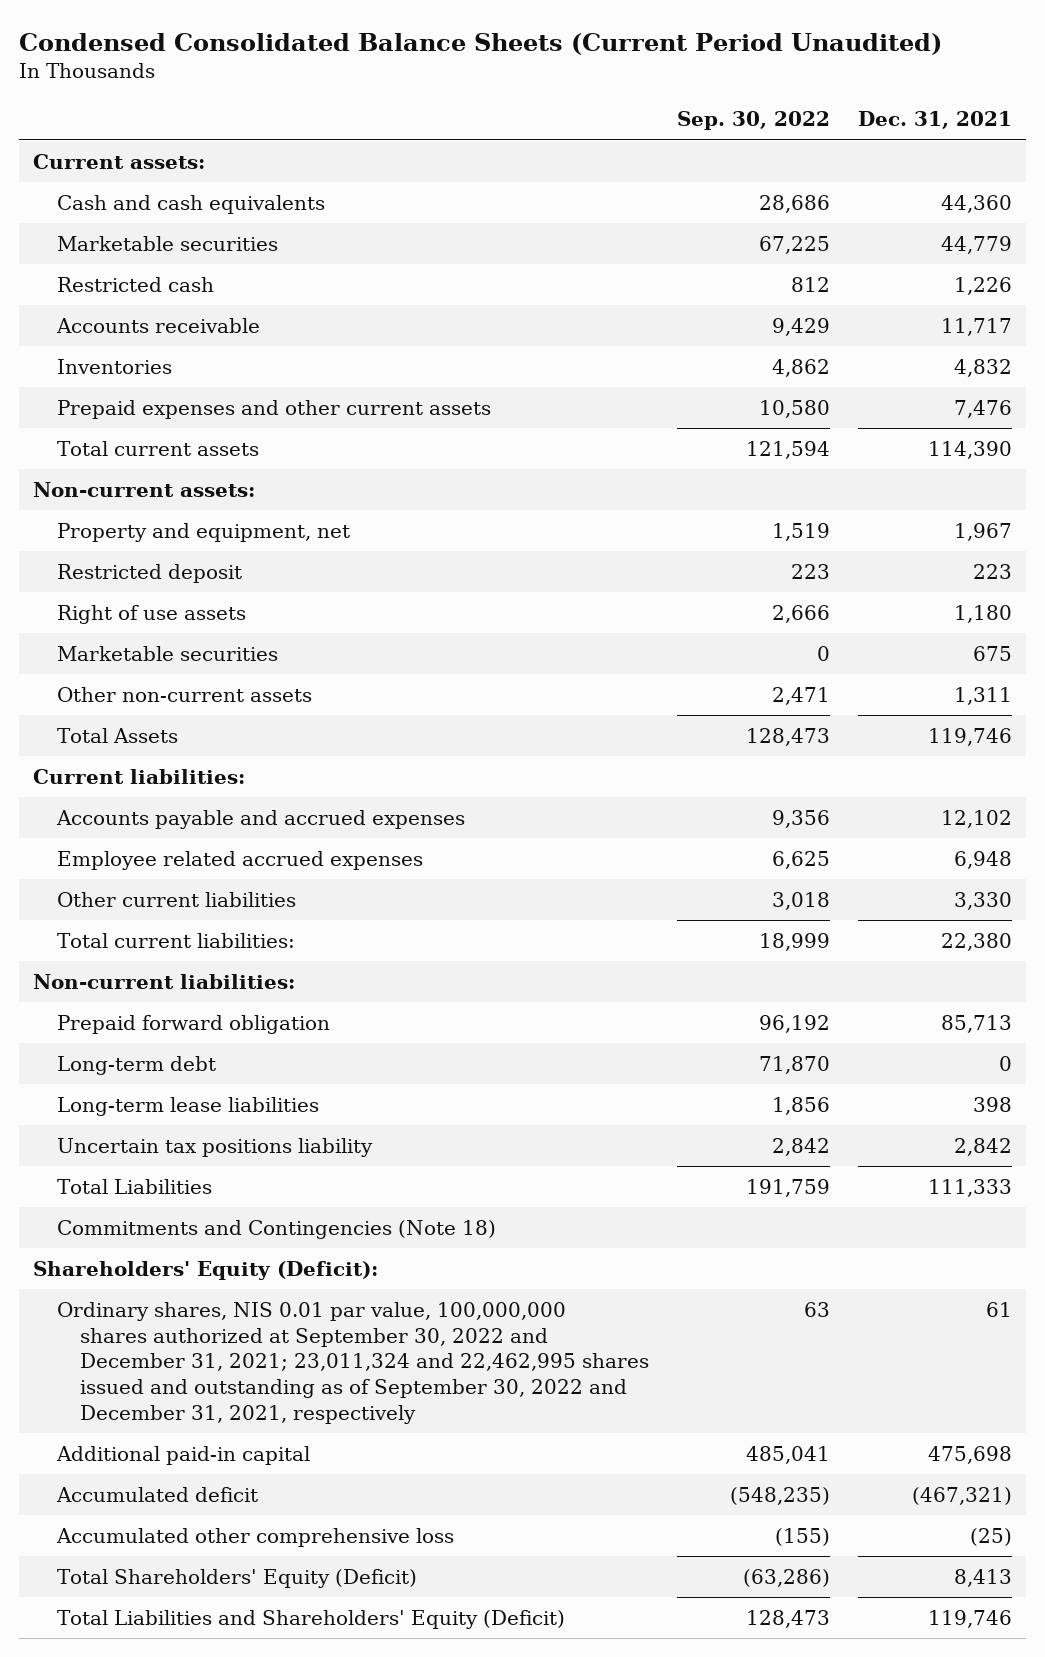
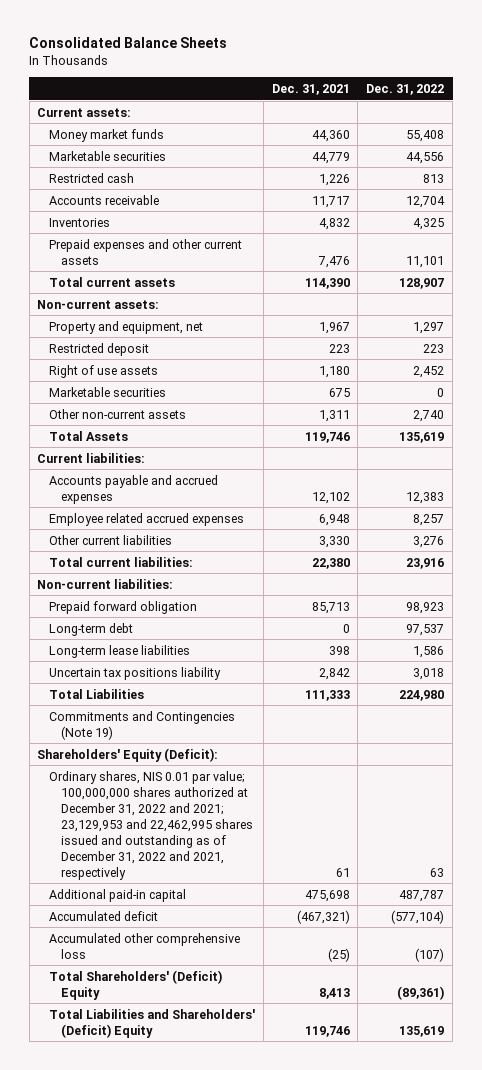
[19,32,943,55] Condensed Consolidated Balance Sheets (Current Period Unaudited) -> [29,37,228,49] Consolidated Balance Sheets
[676,111,830,131] Sep. 30, 2022 -> none
none -> [366,84,445,96] Dec. 31, 2022
[56,195,325,215] Cash and cash equivalents -> [49,128,165,142] Money market funds
[56,1220,496,1240] Commitments and Contingencies (Note 18) -> [49,710,236,740] Commitments and Contingencies (Note 19)
[56,1302,649,1424] Ordinary shares, NIS 0.01 par value, 100,000,000 shares authorized at September 30, 2022 and December 31, 2021; 23,011,324 and 22,462,995 shares issued and outstanding as of September 30, 2022 and December 31, 2021, respectively -> [49,770,253,880] Ordinary shares, NIS 0.01 par value; 100,000,000 shares authorized at December 31, 2022 and 2021; 23,129,953 and 22,462,995 shares issued and outstanding as of December 31, 2022 and 2021, respectively
[56,1569,417,1589] Total Shareholders' Equity (Deficit) -> [49,969,223,1000] Total Shareholders' (Deficit) Equity
[56,1610,565,1630] Total Liabilities and Shareholders' Equity (Deficit) -> [49,1008,256,1038] Total Liabilities and Shareholders' (Deficit) Equity

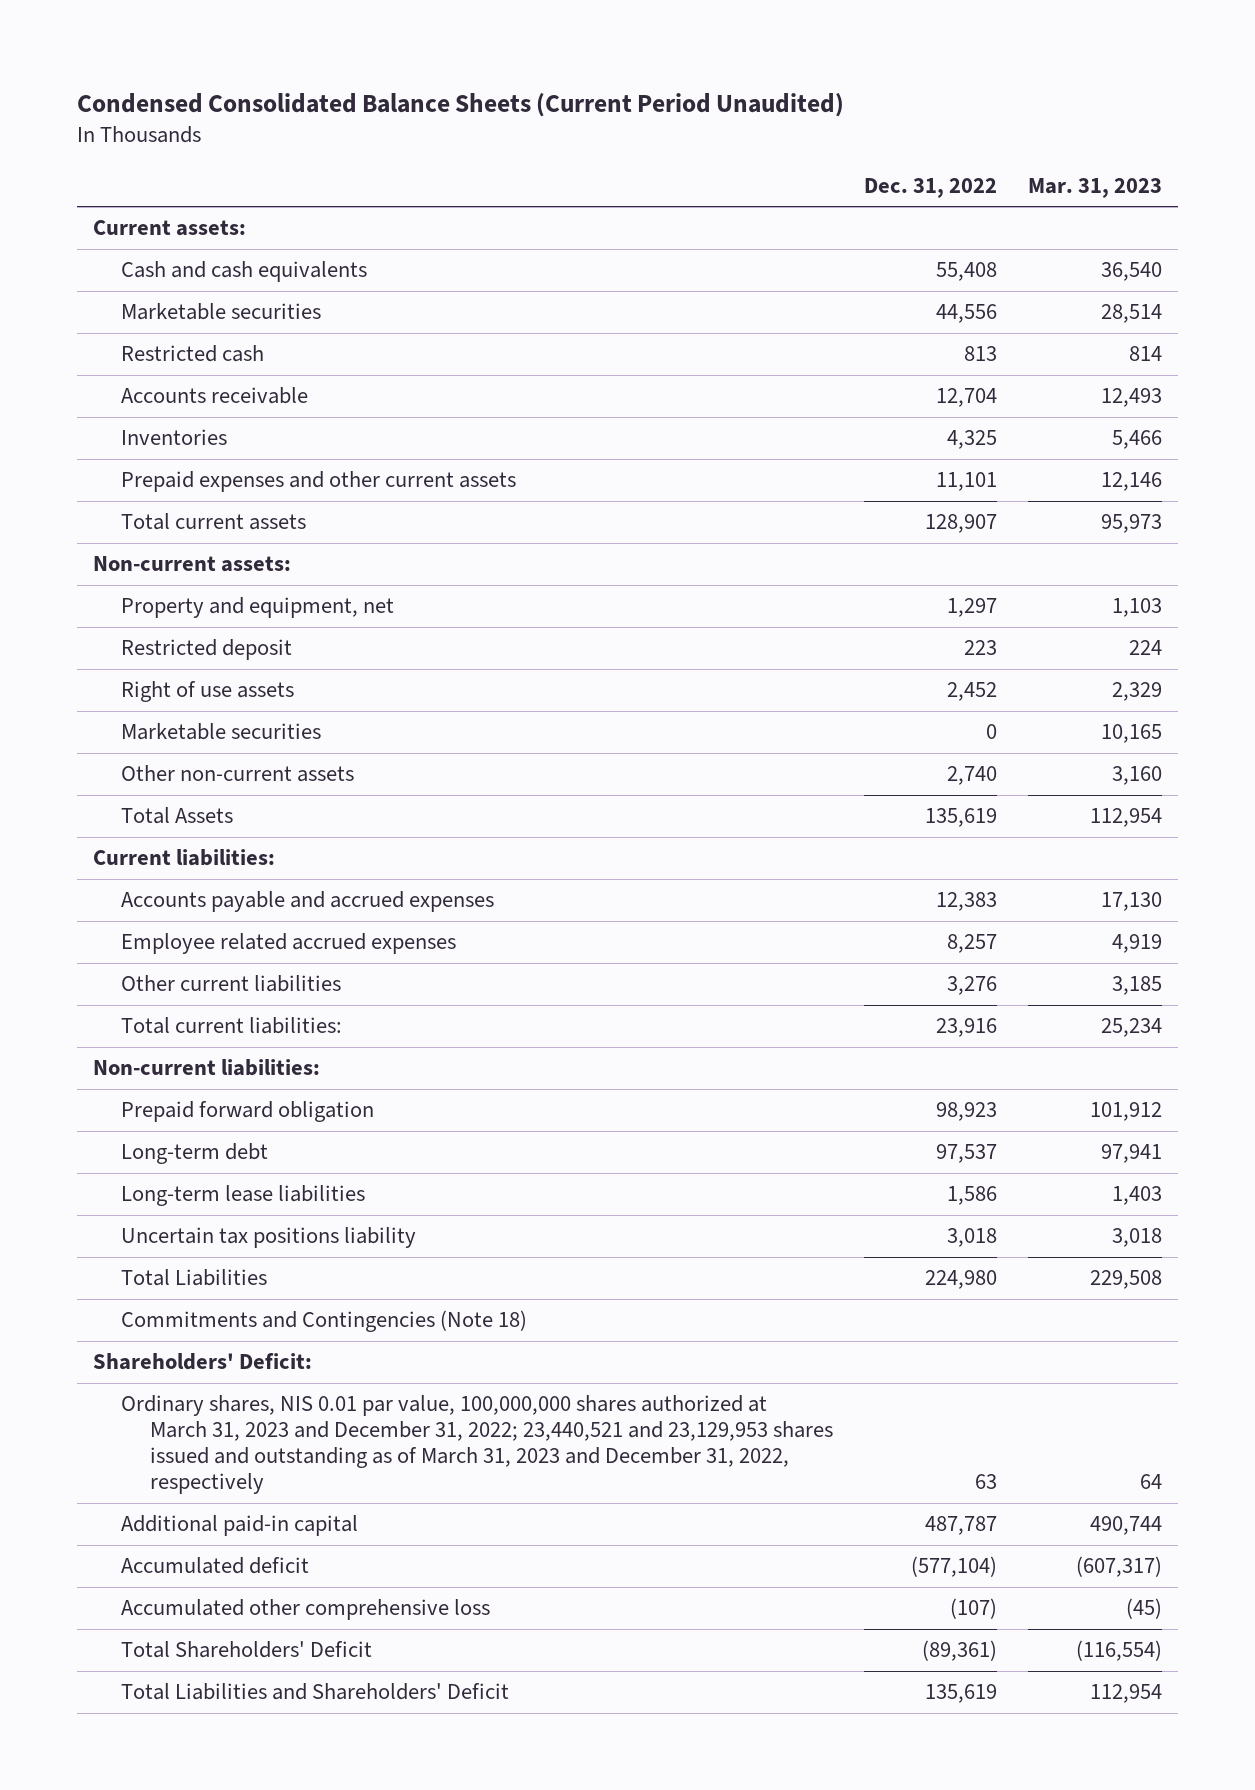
[29,37,228,49] Consolidated Balance Sheets -> [77,92,845,117] Condensed Consolidated Balance Sheets (Current Period Unaudited)
[271,84,350,96] Dec. 31, 2021 -> none
none -> [1028,177,1163,198] Mar. 31, 2023
[49,128,165,142] Money market funds -> [121,261,368,283] Cash and cash equivalents
[49,710,236,740] Commitments and Contingencies (Note 19) -> [121,1310,528,1333] Commitments and Contingencies (Note 18)
[37,747,219,762] Shareholders' Equity (Deficit): -> [92,1353,312,1371] Shareholders' Deficit:
[49,770,253,880] Ordinary shares, NIS 0.01 par value; 100,000,000 shares authorized at December 31, 2022 and 2021; 23,129,953 and 22,462,995 shares issued and outstanding as of December 31, 2022 and 2021, respectively -> [121,1395,833,1495] Ordinary shares, NIS 0.01 par value, 100,000,000 shares authorized at March 31, 2023 and December 31, 2022; 23,440,521 and 23,129,953 shares issued and outstanding as of March 31, 2023 and December 31, 2022, respectively
[49,969,223,1000] Total Shareholders' (Deficit) Equity -> [121,1641,373,1659] Total Shareholders' Deficit
[49,1008,256,1038] Total Liabilities and Shareholders' (Deficit) Equity -> [121,1683,510,1701] Total Liabilities and Shareholders' Deficit

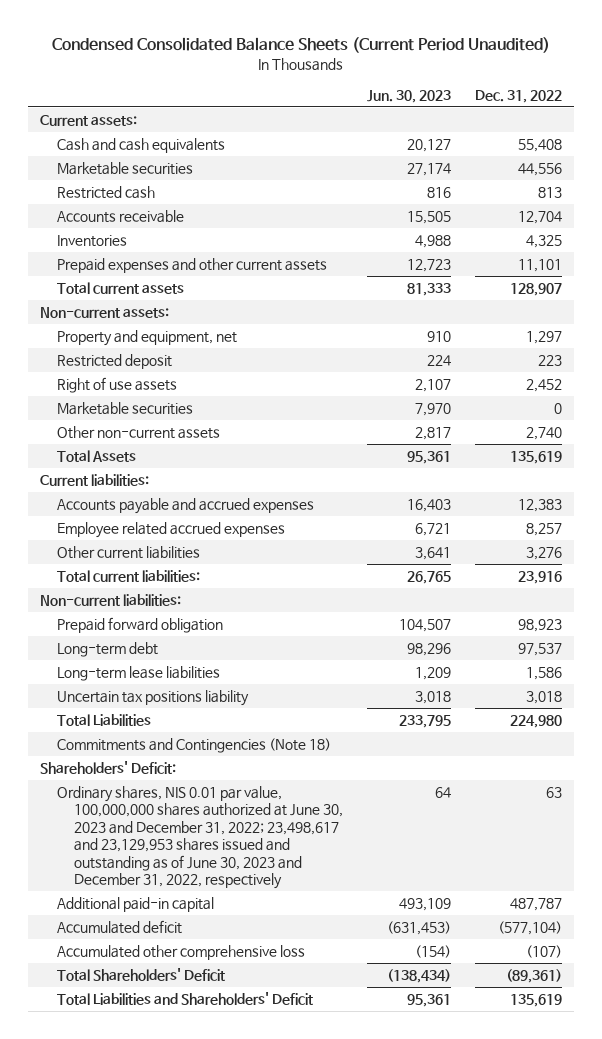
[1028,177,1163,198] Mar. 31, 2023 -> none
none -> [366,89,451,103] Jun. 30, 2023
[121,1395,833,1495] Ordinary shares, NIS 0.01 par value, 100,000,000 shares authorized at March 31, 2023 and December 31, 2022; 23,440,521 and 23,129,953 shares issued and outstanding as of March 31, 2023 and December 31, 2022, respectively -> [57,785,344,890] Ordinary shares, NIS 0.01 par value, 100,000,000 shares authorized at June 30, 2023 and December 31, 2022; 23,498,617 and 23,129,953 shares issued and outstanding as of June 30, 2023 and December 31, 2022, respectively

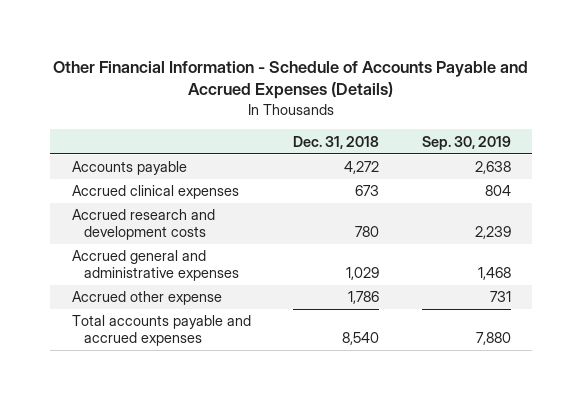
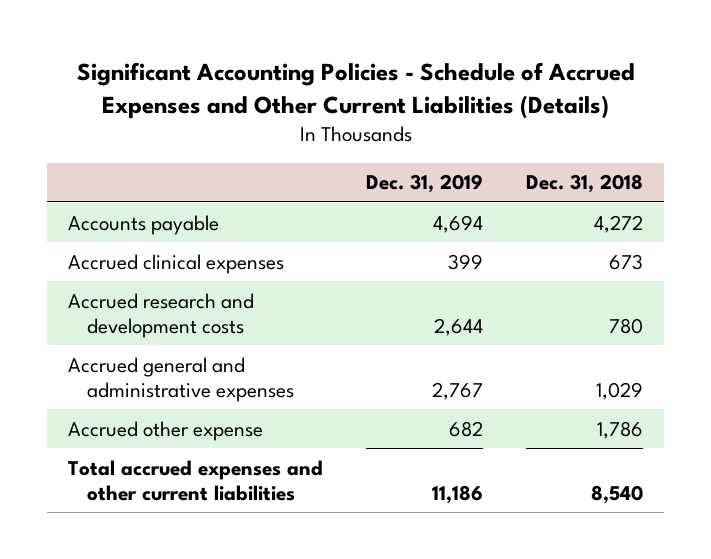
[53,60,529,100] Other Financial Information - Schedule of Accounts Payable and Accrued Expenses (Details) -> [76,61,635,119] Significant Accounting Policies - Schedule of Accrued Expenses and Other Current Liabilities (Details)
[421,135,511,150] Sep. 30, 2019 -> none
none -> [366,174,484,194] Dec. 31, 2019
[71,315,251,347] Total accounts payable and accrued expenses -> [68,459,324,501] Total accrued expenses and other current liabilities

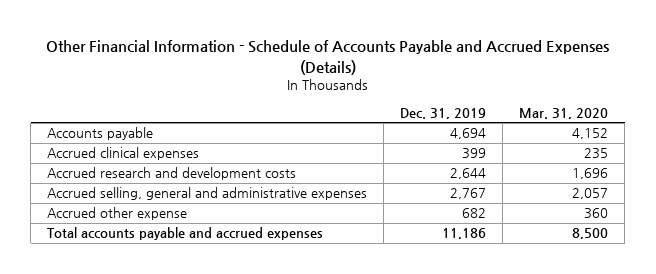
[76,61,635,119] Significant Accounting Policies - Schedule of Accrued Expenses and Other Current Liabilities (Details) -> [45,40,609,75] Other Financial Information - Schedule of Accounts Payable and Accrued Expenses (Details)
[525,174,643,194] Dec. 31, 2018 -> none
none -> [519,107,609,119] Mar. 31, 2020
[68,356,294,402] Accrued general and administrative expenses -> [47,187,368,201] Accrued selling, general and administrative expenses
[68,459,324,501] Total accrued expenses and other current liabilities -> [47,227,324,241] Total accounts payable and accrued expenses

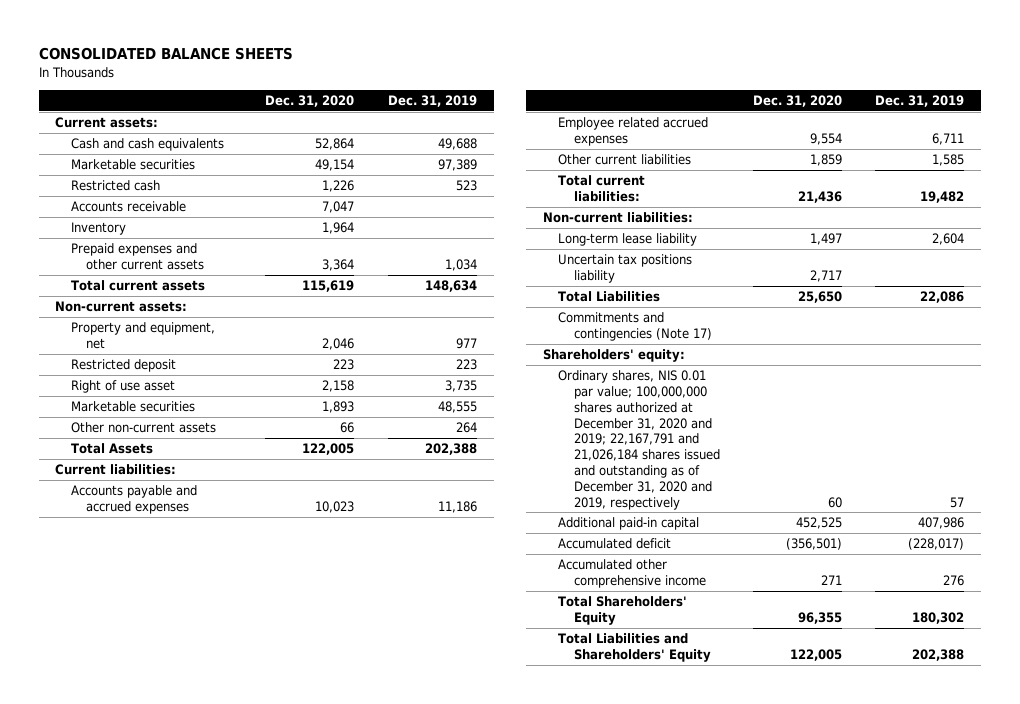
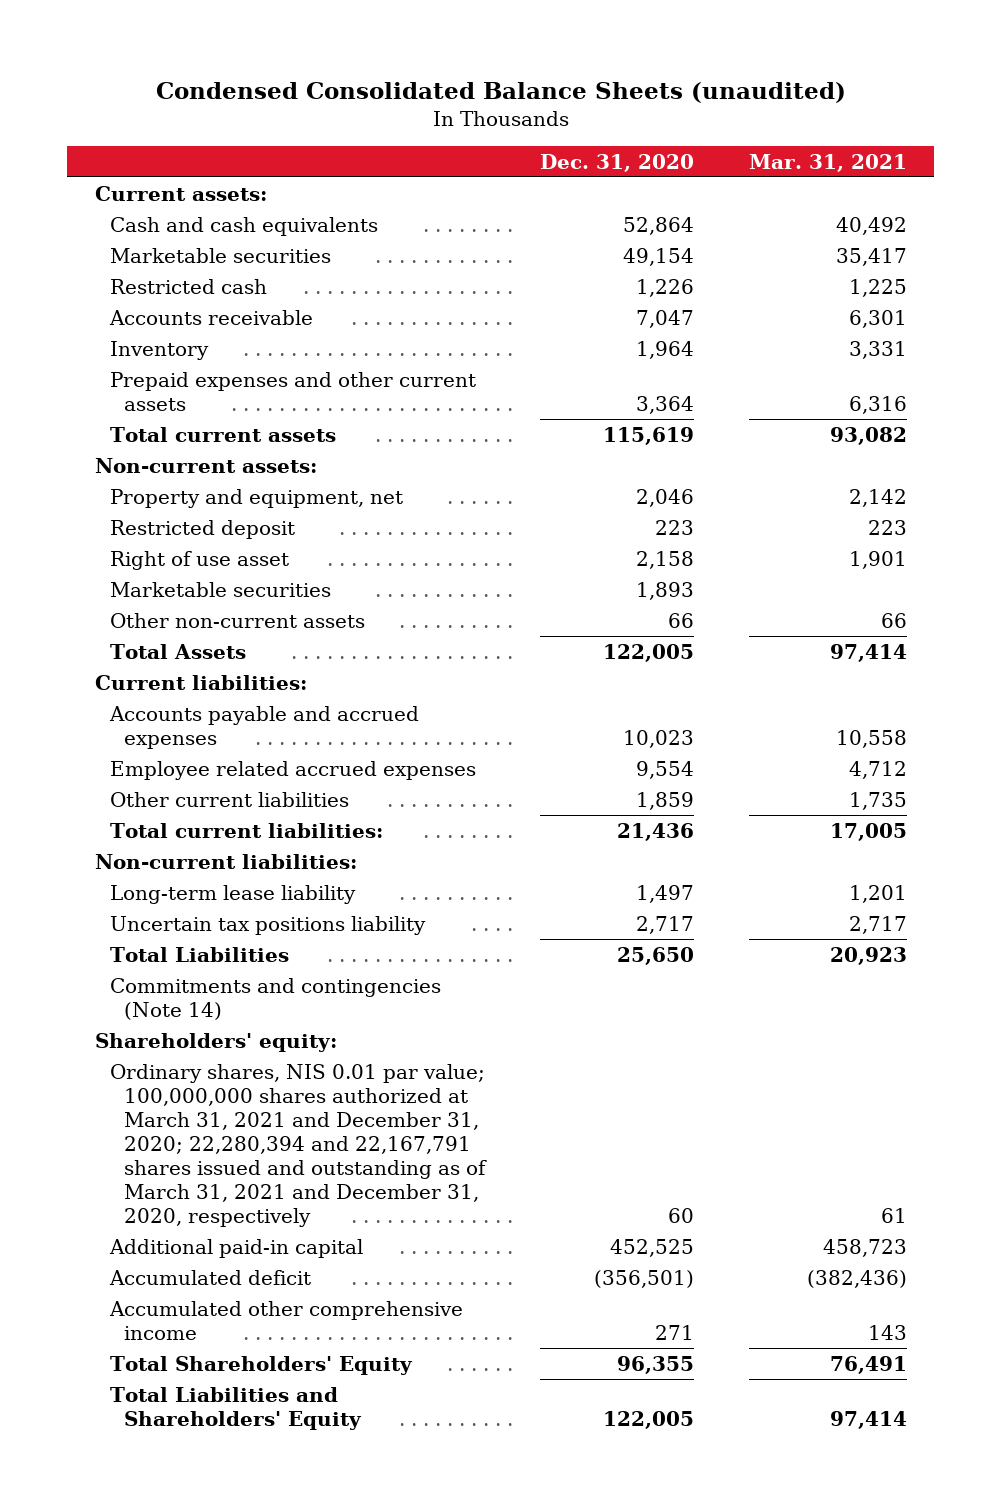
[38,46,293,60] CONSOLIDATED BALANCE SHEETS -> [155,81,846,103] Condensed Consolidated Balance Sheets (unaudited)
[387,94,477,107] Dec. 31, 2019 -> none
none -> [749,153,908,172] Mar. 31, 2021
[558,312,712,342] Commitments and contingencies (Note 17) -> [109,977,441,1020] Commitments and contingencies (Note 14)
[558,370,720,510] Ordinary shares, NIS 0.01 par value; 100,000,000 shares authorized at December 31, 2020 and 2019; 22,167,791 and 21,026,184 shares issued and outstanding as of December 31, 2020 and 2019, respectively -> [109,1063,488,1228] Ordinary shares, NIS 0.01 par value; 100,000,000 shares authorized at March 31, 2021 and December 31, 2020; 22,280,394 and 22,167,791 shares issued and outstanding as of March 31, 2021 and December 31, 2020, respectively

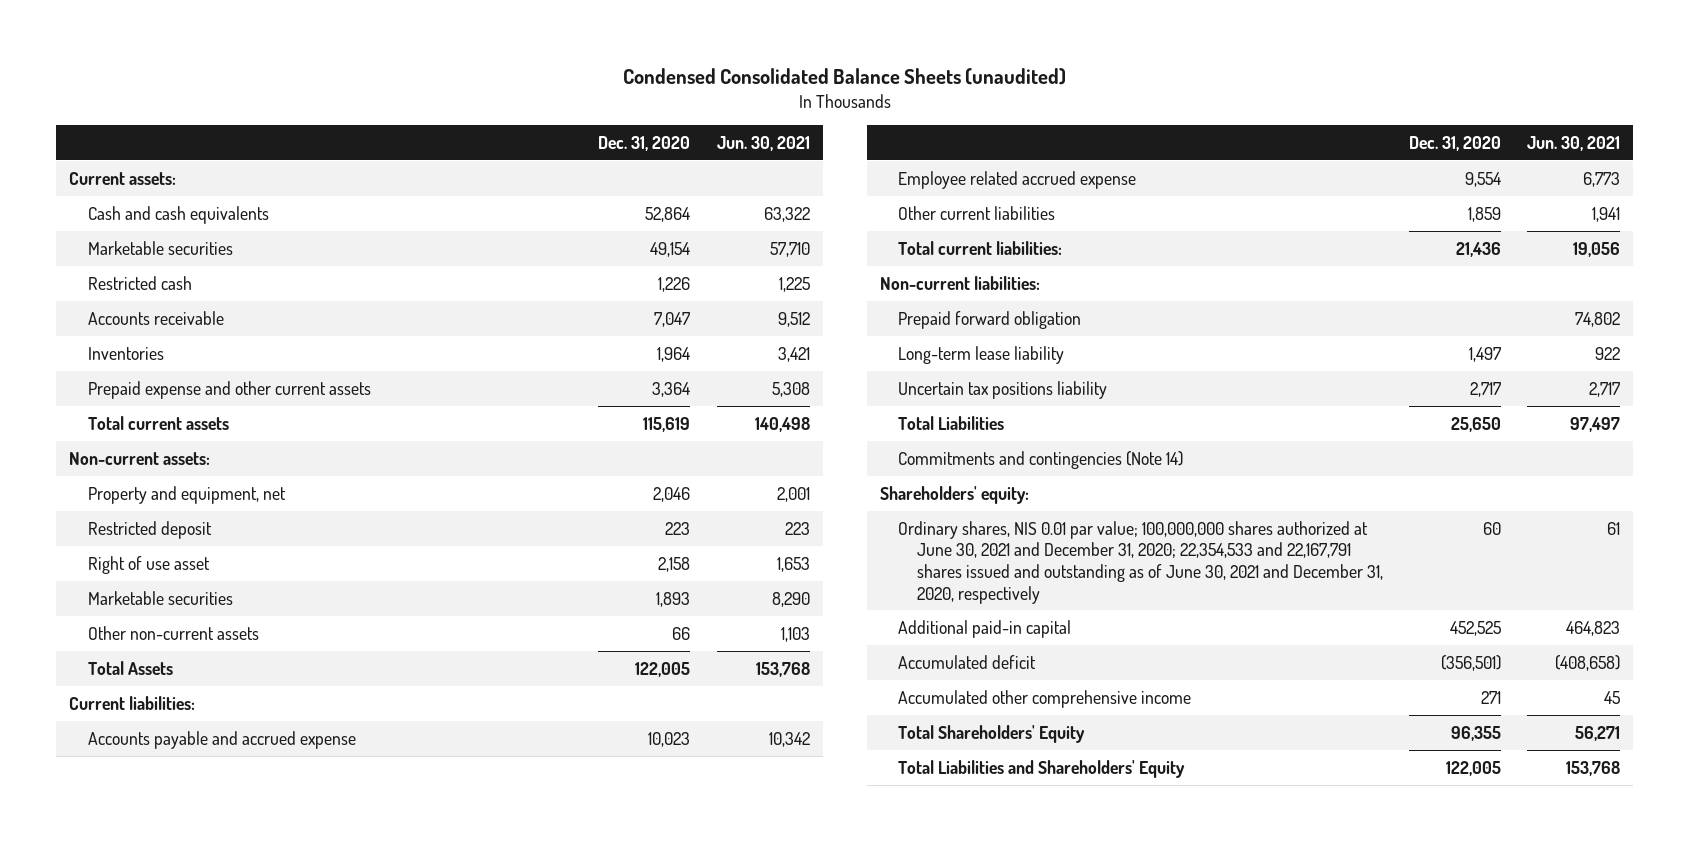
[749,153,908,172] Mar. 31, 2021 -> none
none -> [716,136,810,152] Jun. 30, 2021
[109,340,209,360] Inventory -> [87,346,164,360] Inventories
[109,371,476,411] Prepaid expenses and other current assets -> [87,380,371,399] Prepaid expense and other current assets
[108,705,419,749] Accounts payable and accrued expenses -> [87,730,356,749] Accounts payable and accrued expense
[109,760,476,780] Employee related accrued expenses -> [898,170,1137,189] Employee related accrued expense
none -> [898,310,1082,329] Prepaid forward obligation
[109,1063,488,1228] Ordinary shares, NIS 0.01 par value; 100,000,000 shares authorized at March 31, 2021 and December 31, 2020; 22,280,394 and 22,167,791 shares issued and outstanding as of March 31, 2021 and December 31, 2020, respectively -> [898,520,1383,604] Ordinary shares, NIS 0.01 par value; 100,000,000 shares authorized at June 30, 2021 and December 31, 2020; 22,354,533 and 22,167,791 shares issued and outstanding as of June 30, 2021 and December 31, 2020, respectively

